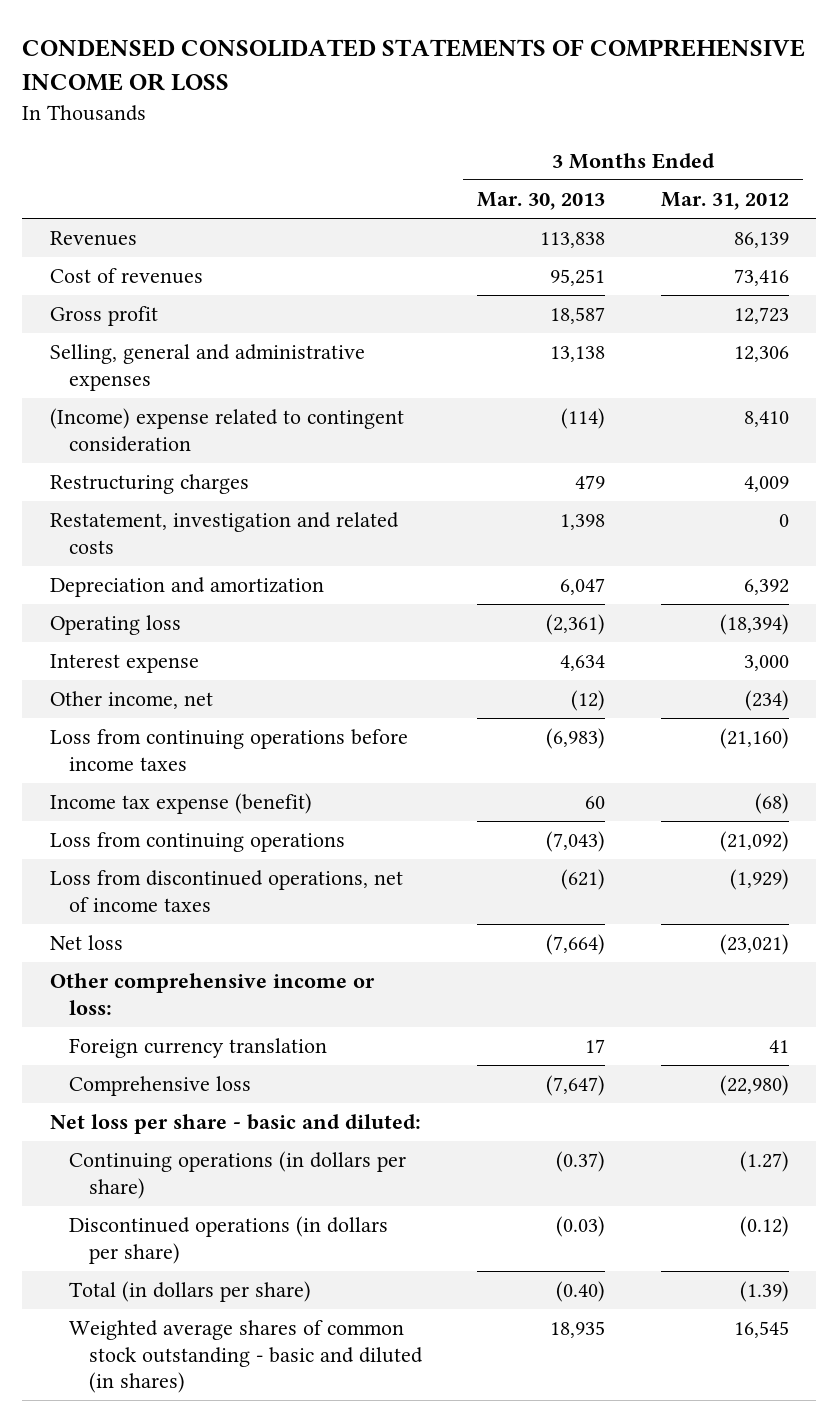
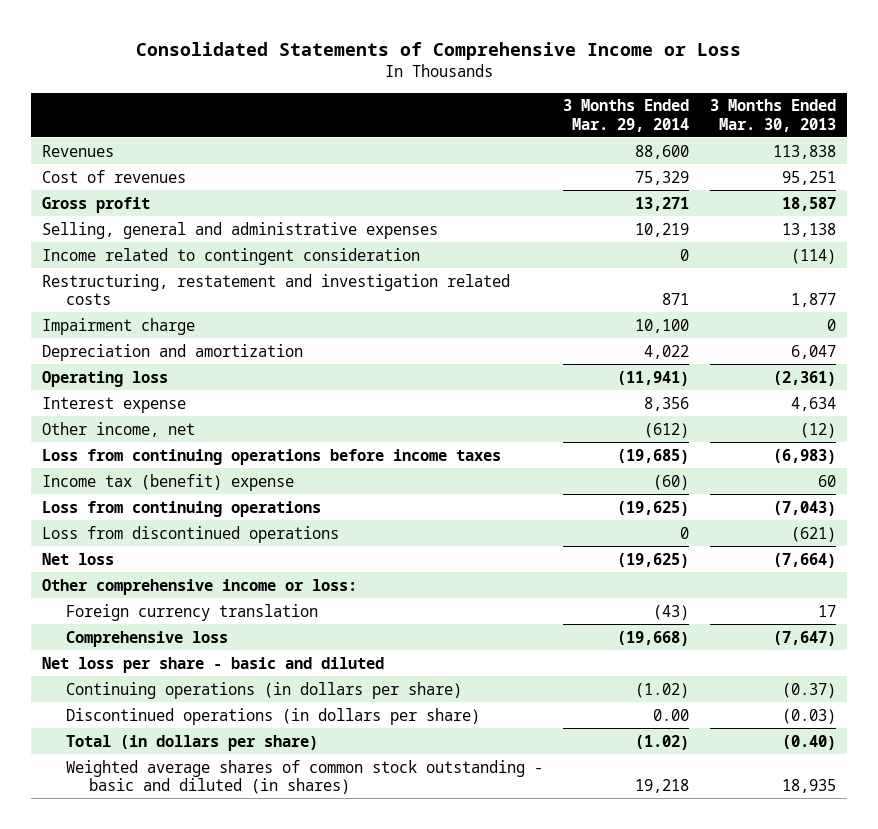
[22,39,806,92] CONDENSED CONSOLIDATED STATEMENTS OF COMPREHENSIVE INCOME OR LOSS -> [135,41,741,60] Consolidated Statements of Comprehensive Income or Loss
[660,192,789,211] Mar. 31, 2012 -> none
none -> [563,99,690,132] 3 Months Ended Mar. 29, 2014
[49,474,249,495] Restructuring charges -> none
[49,408,404,452] (Income) expense related to contingent consideration -> [41,247,420,265] Income related to contingent consideration
[49,512,399,554] Restatement, investigation and related costs -> [41,273,510,306] Restructuring, restatement and investigation related costs
[560,514,606,531] 1,398 -> [791,293,837,308] 1,877
none -> [41,317,195,335] Impairment charge
[49,793,312,815] Income tax expense (benefit) -> [41,473,294,491] Income tax (benefit) expense
[49,870,403,912] Loss from discontinued operations, net of income taxes -> [41,525,339,543] Loss from discontinued operations
[49,1114,421,1135] Net loss per share - basic and diluted: -> [41,656,384,673] Net loss per share - basic and diluted

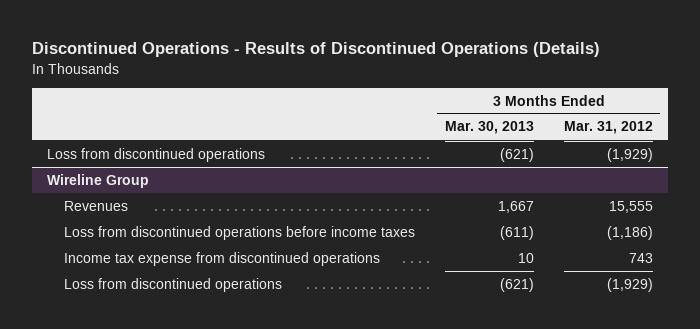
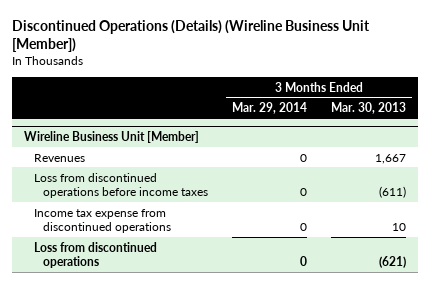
[32,42,601,58] Discontinued Operations - Results of Discontinued Operations (Details) -> [12,19,371,53] Discontinued Operations (Details) (Wireline Business Unit [Member])
[563,121,653,135] Mar. 31, 2012 -> none
none -> [231,102,307,115] Mar. 29, 2014
[47,147,266,162] Loss from discontinued operations -> none
[47,173,150,188] Wireline Group -> none
none -> [24,130,200,143] Wireline Business Unit [Member]

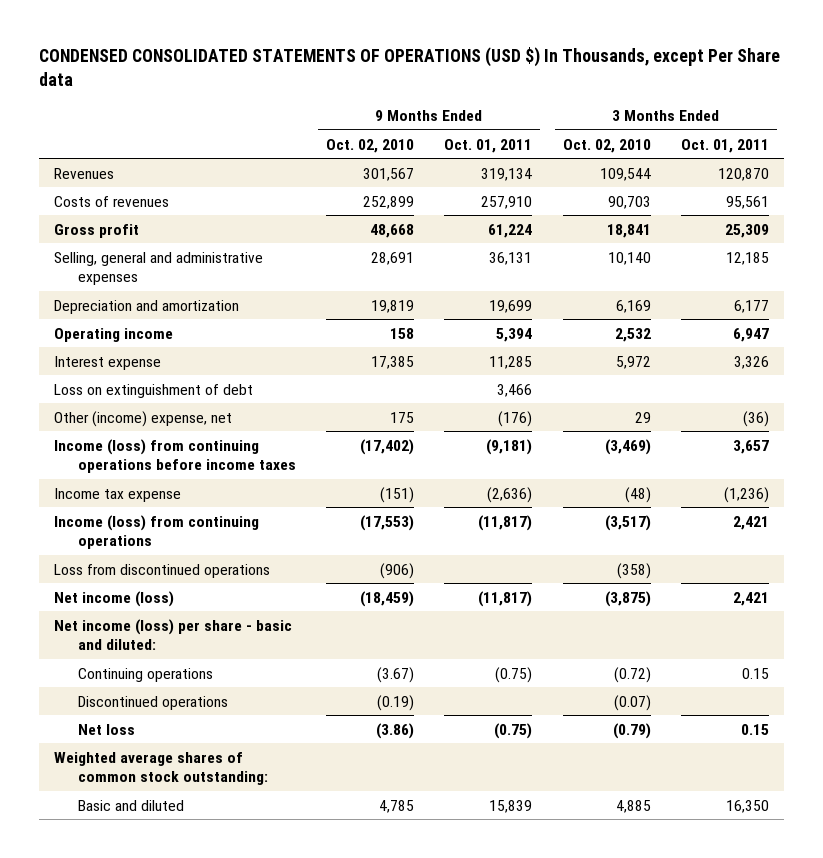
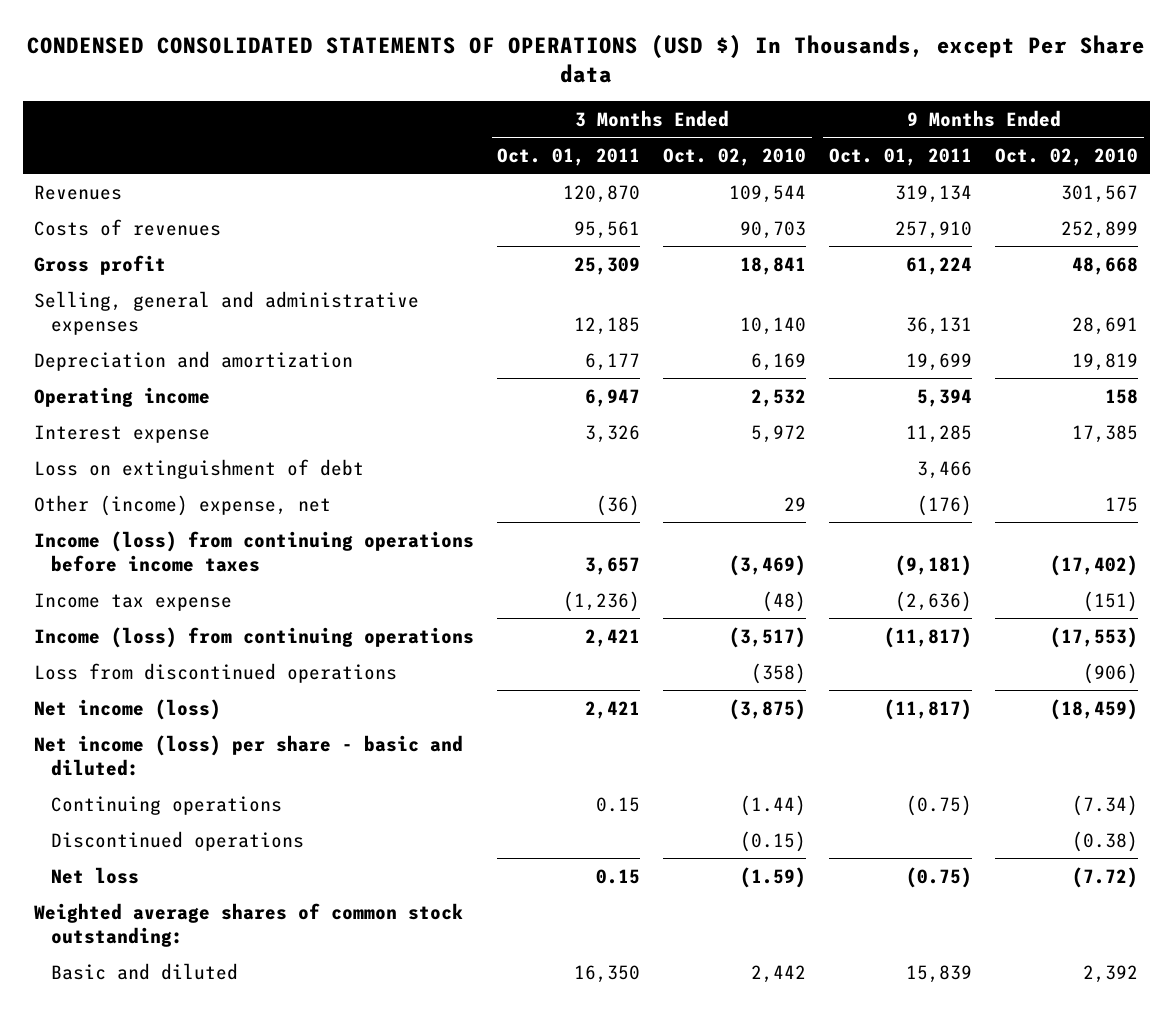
[377,666,415,683] (3.67) -> [1072,794,1139,816] (7.34)
[613,666,651,683] (0.72) -> [740,794,807,816] (1.44)
[377,694,415,711] (0.19) -> [1072,830,1139,852] (0.38)
[613,694,651,711] (0.07) -> [740,830,807,852] (0.15)
[376,722,415,739] (3.86) -> [1072,866,1139,888] (7.72)
[612,722,651,739] (0.79) -> [740,866,807,888] (1.59)
[379,799,415,813] 4,785 -> [1083,964,1139,983] 2,392
[615,799,651,813] 4,885 -> [751,964,807,983] 2,442

